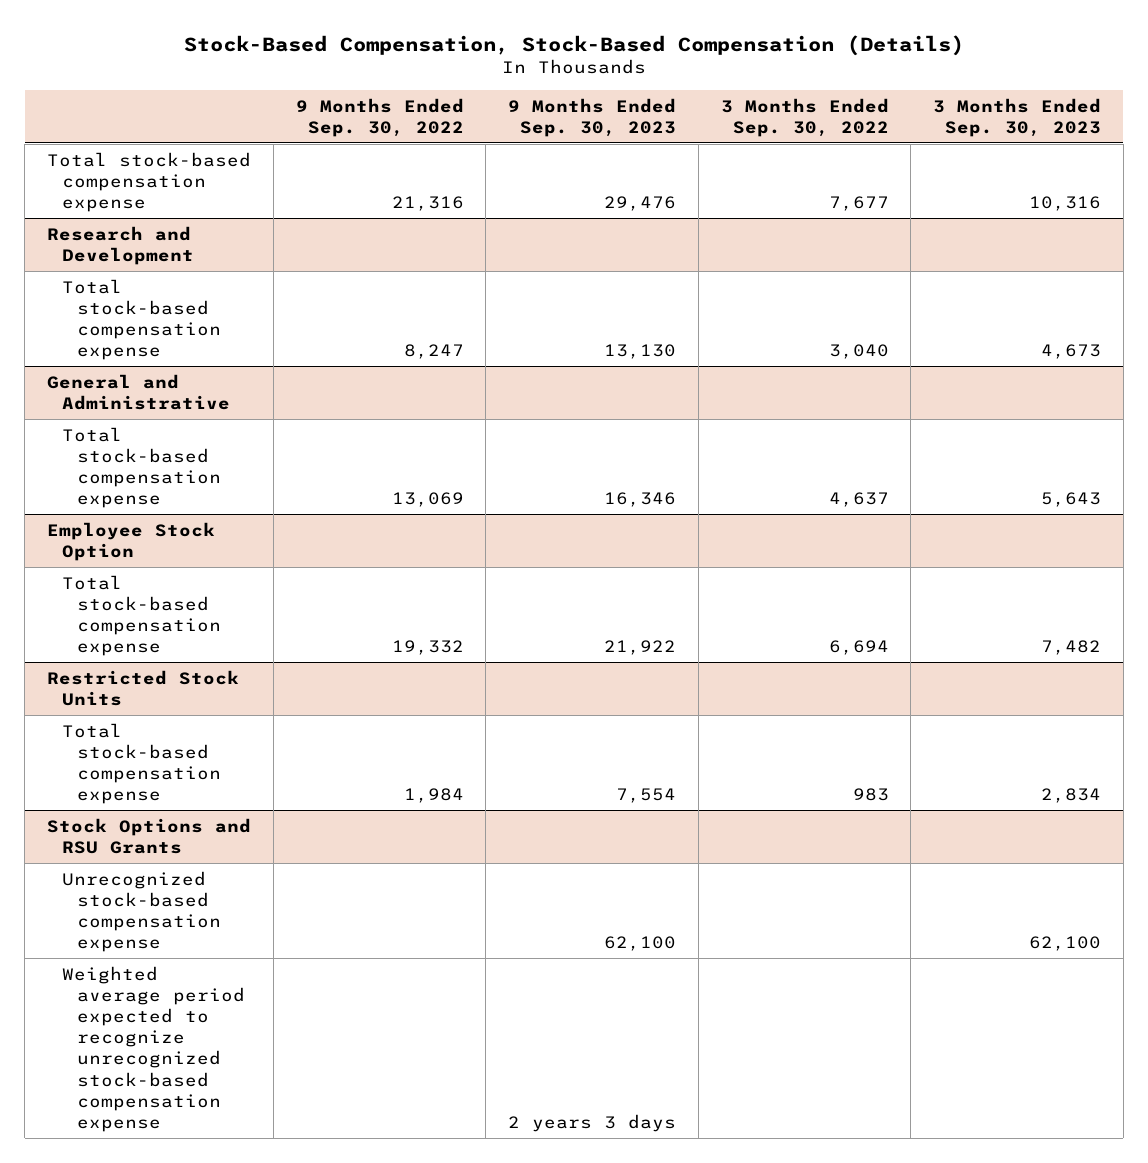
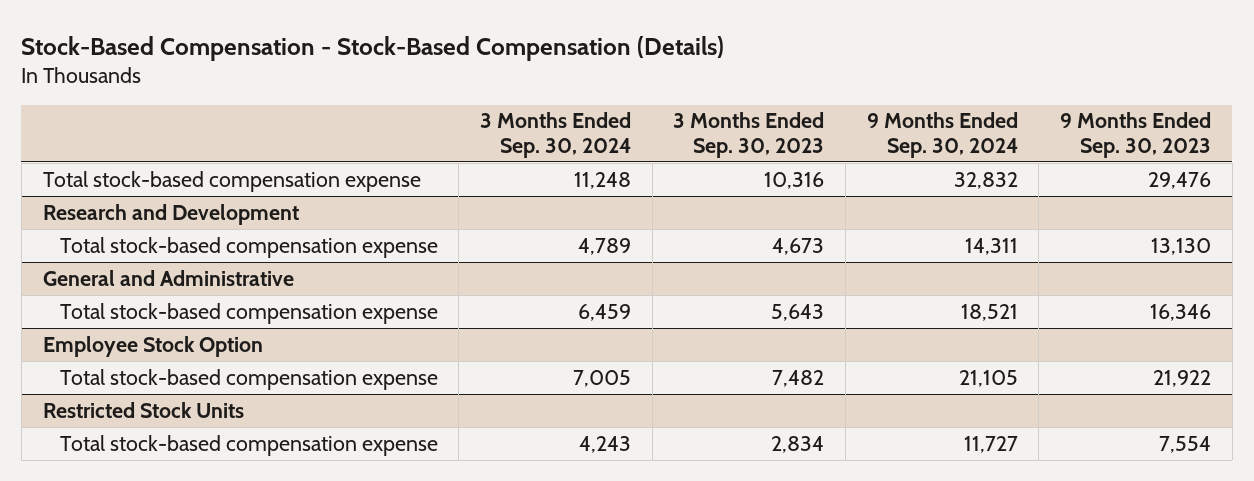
[184,34,965,56] Stock-Based Compensation, Stock-Based Compensation (Details) -> [21,35,725,61] Stock-Based Compensation - Stock-Based Compensation (Details)
[295,97,464,137] 9 Months Ended Sep. 30, 2022 -> none
[720,97,889,137] 3 Months Ended Sep. 30, 2022 -> none
none -> [480,112,632,159] 3 Months Ended Sep. 30, 2024
none -> [866,112,1018,159] 9 Months Ended Sep. 30, 2024
[47,817,252,854] Stock Options and RSU Grants -> none
[62,870,221,953] Unrecognized stock-based compensation expense -> none
[62,965,245,1132] Weighted average period expected to recognize unrecognized stock-based compensation expense -> none

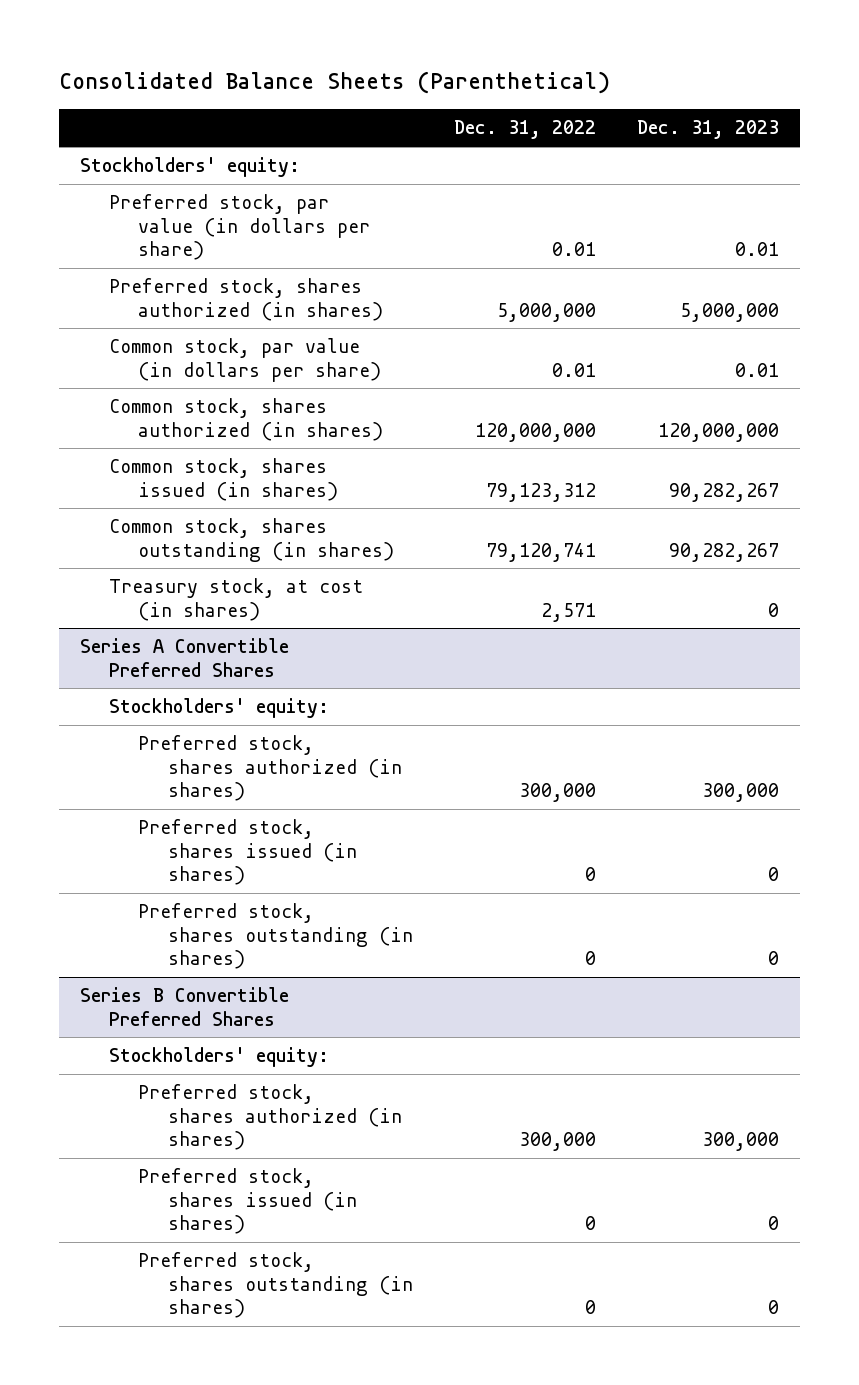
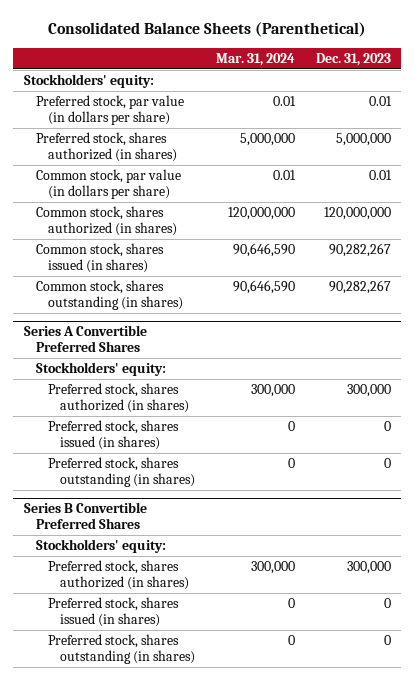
[453,120,596,140] Dec. 31, 2022 -> none
none -> [216,53,296,67] Mar. 31, 2024
[108,578,363,621] Treasury stock, at cost (in shares) -> none

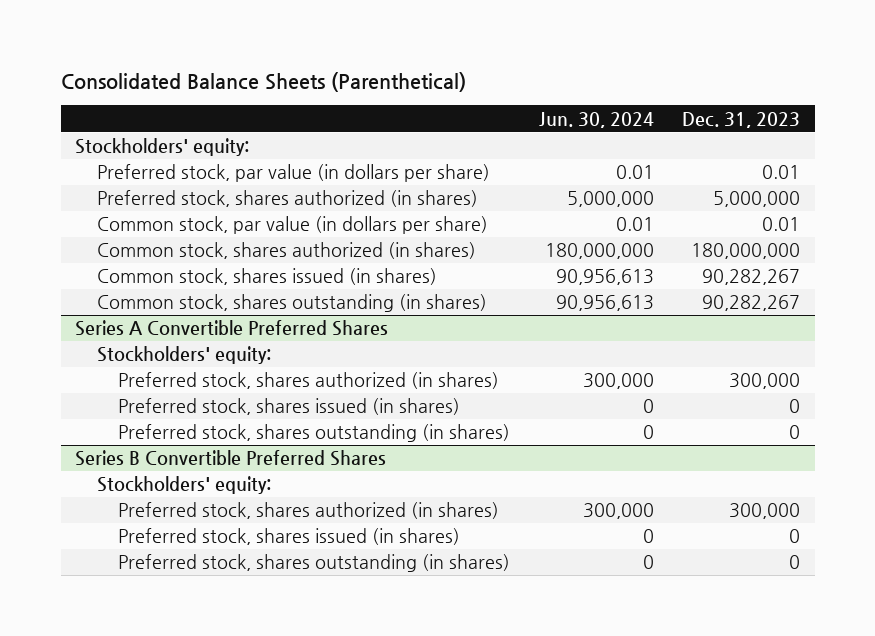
[216,53,296,67] Mar. 31, 2024 -> none
none -> [538,111,654,128] Jun. 30, 2024
[324,206,392,220] 120,000,000 -> [691,243,801,260] 180,000,000

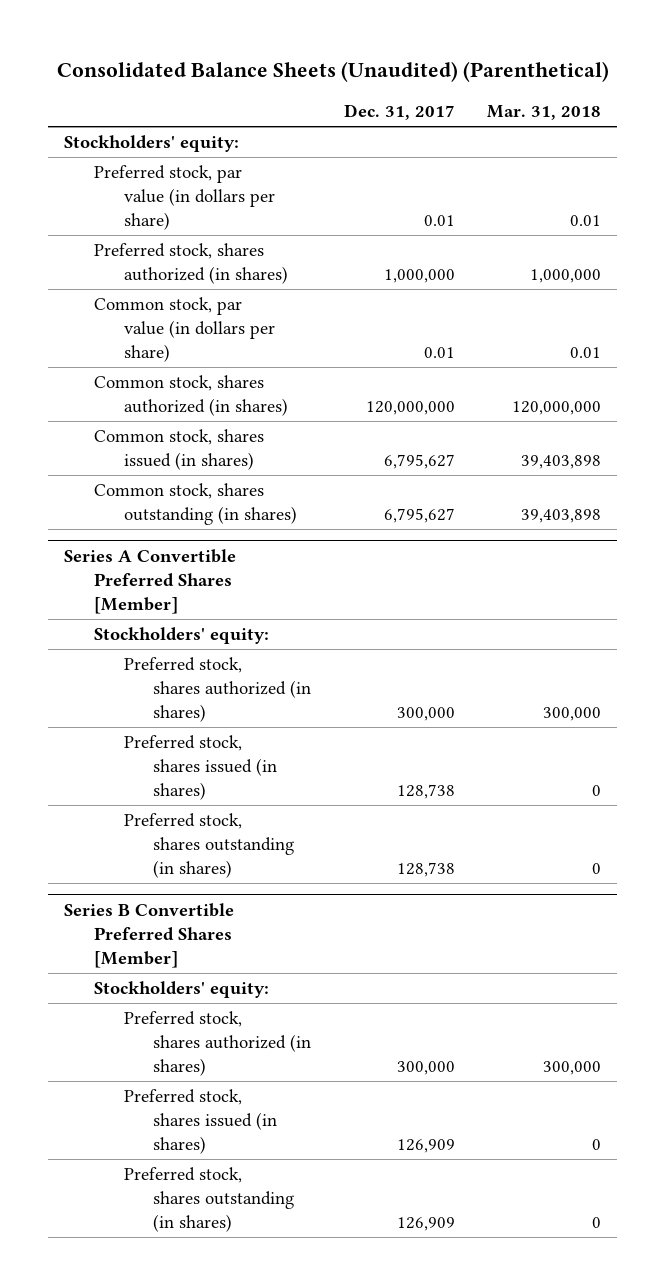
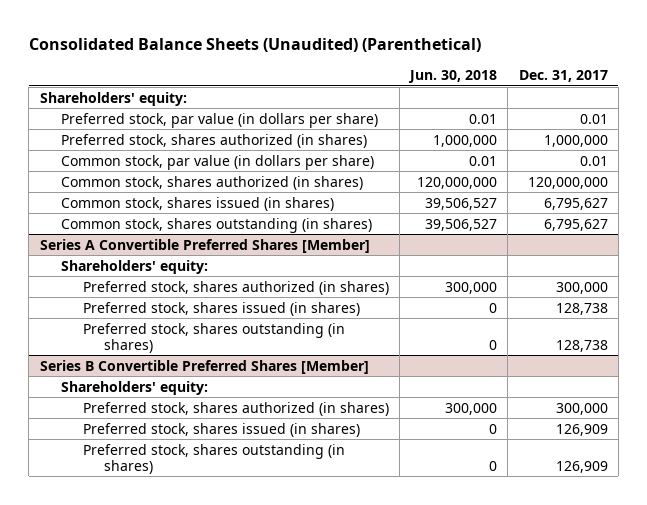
[486,105,601,121] Mar. 31, 2018 -> none
none -> [408,70,498,84] Jun. 30, 2018
[64,135,240,153] Stockholders' equity: -> [39,91,187,106] Shareholders' equity:
[94,627,270,645] Stockholders' equity: -> [61,259,209,274] Shareholders' equity:
[94,981,270,999] Stockholders' equity: -> [61,380,209,395] Shareholders' equity:

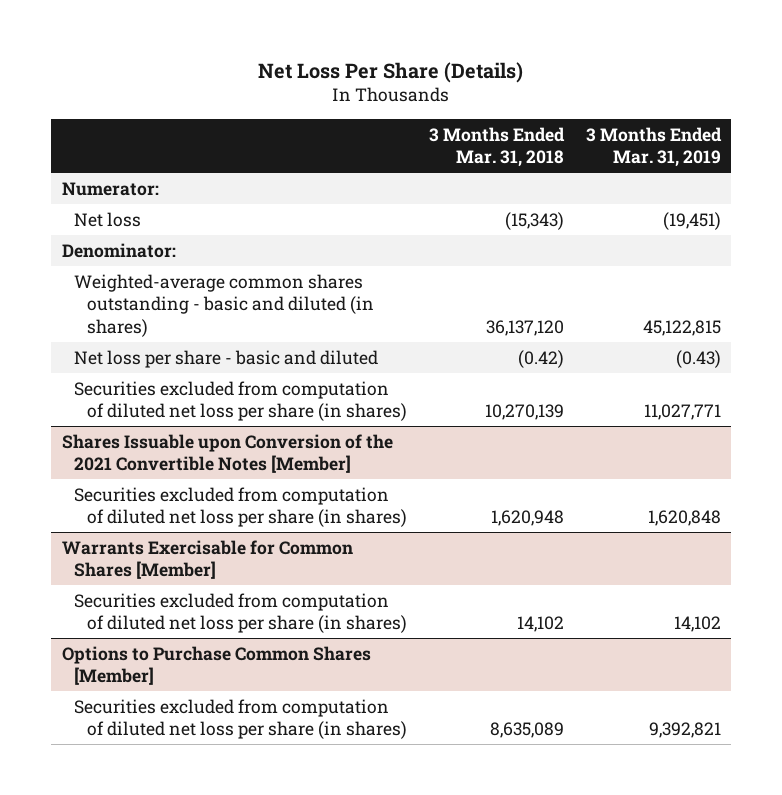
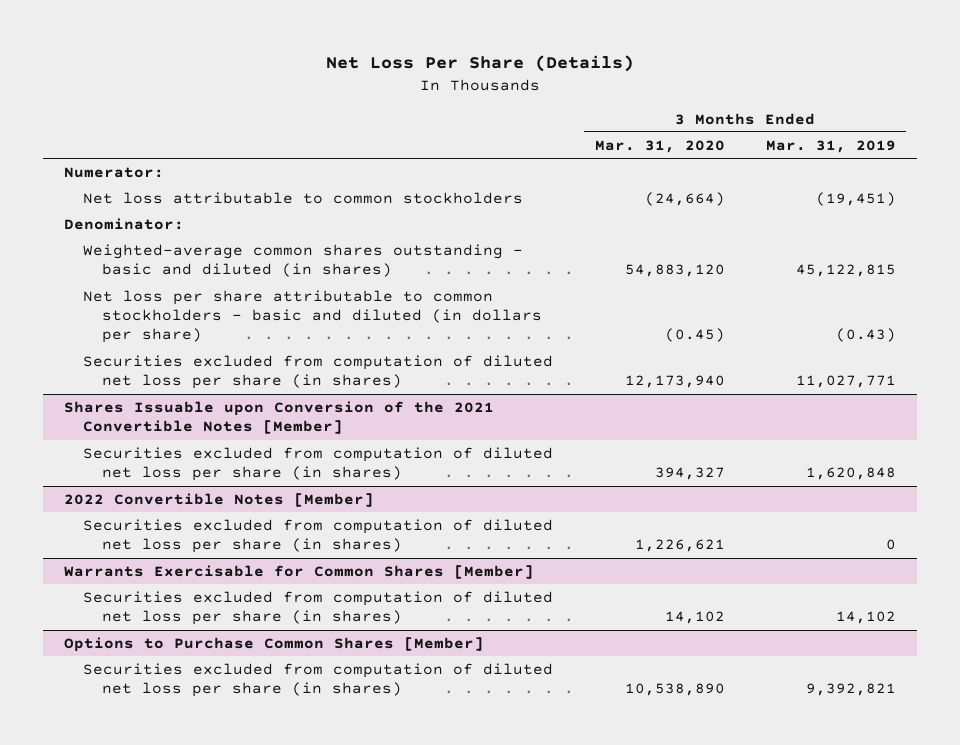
[428,126,565,167] 3 Months Ended Mar. 31, 2018 -> none
none -> [594,139,725,153] Mar. 31, 2020
[74,211,142,227] Net loss -> [83,191,524,204] Net loss attributable to common stockholders
[74,349,379,368] Net loss per share - basic and diluted -> [83,289,542,344] Net loss per share attributable to common stockholders - basic and diluted (in dollars per share)
none -> [64,492,375,507] 2022 Convertible Notes [Member]
none -> [83,518,554,554] Securities excluded from computation of diluted net loss per share (in shares)

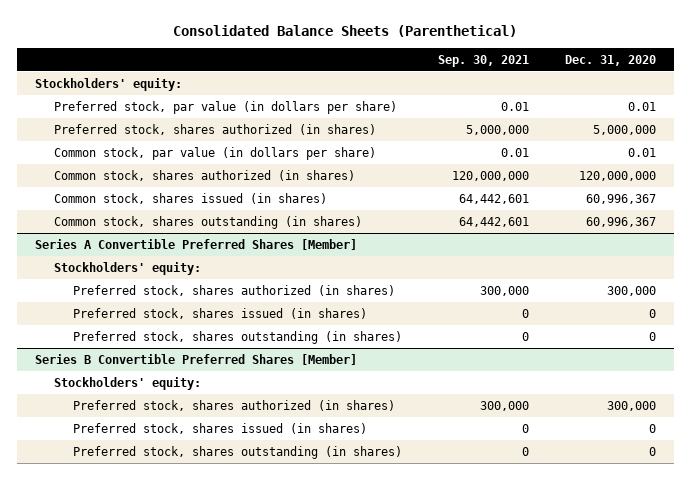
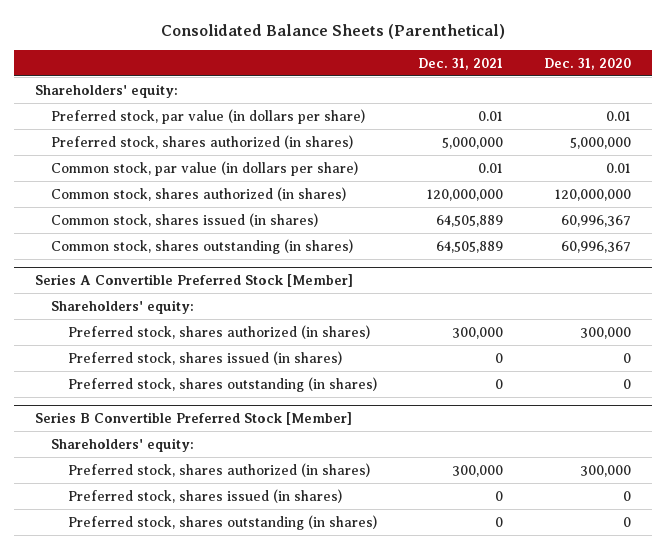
[438,54,530,67] Sep. 30, 2021 -> none
none -> [418,58,504,71] Dec. 31, 2021
[34,77,182,91] Stockholders' equity: -> [34,83,178,98] Shareholders' equity:
[34,238,357,250] Series A Convertible Preferred Shares [Member] -> [34,274,353,288] Series A Convertible Preferred Stock [Member]
[53,261,201,275] Stockholders' equity: -> [51,299,195,314] Shareholders' equity:
[34,353,357,365] Series B Convertible Preferred Shares [Member] -> [34,412,352,426] Series B Convertible Preferred Stock [Member]
[53,376,201,390] Stockholders' equity: -> [51,437,195,452] Shareholders' equity:

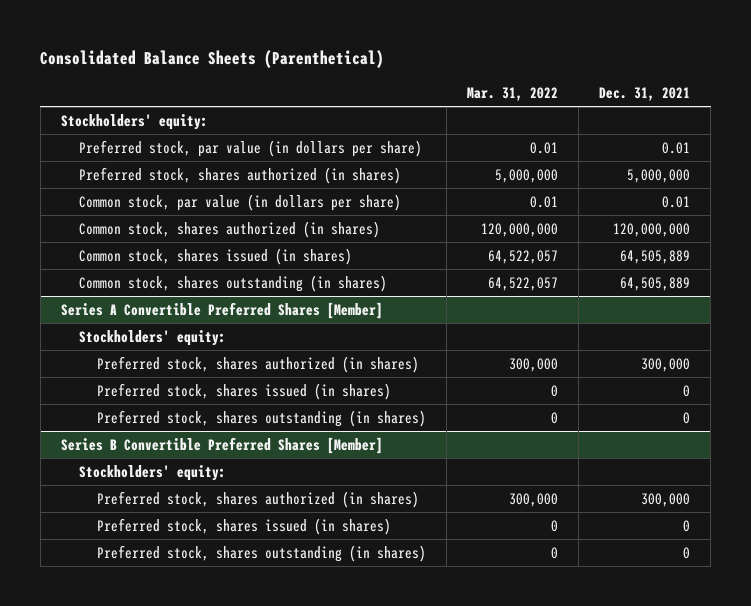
[544,58,632,71] Dec. 31, 2020 -> none
none -> [467,86,559,101] Mar. 31, 2022
[34,83,178,98] Shareholders' equity: -> [60,113,208,130] Stockholders' equity:
[34,274,353,288] Series A Convertible Preferred Stock [Member] -> [60,301,383,319] Series A Convertible Preferred Shares [Member]
[51,299,195,314] Shareholders' equity: -> [78,329,226,346] Stockholders' equity:
[34,412,352,426] Series B Convertible Preferred Stock [Member] -> [60,436,383,454] Series B Convertible Preferred Shares [Member]
[51,437,195,452] Shareholders' equity: -> [78,464,226,481] Stockholders' equity:

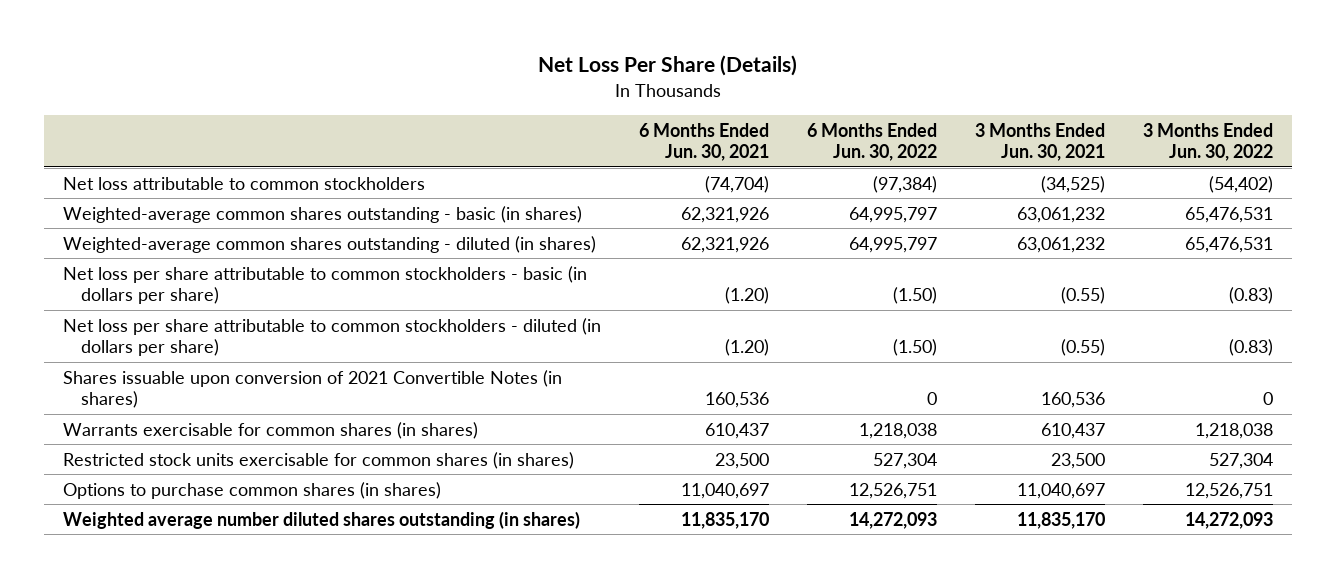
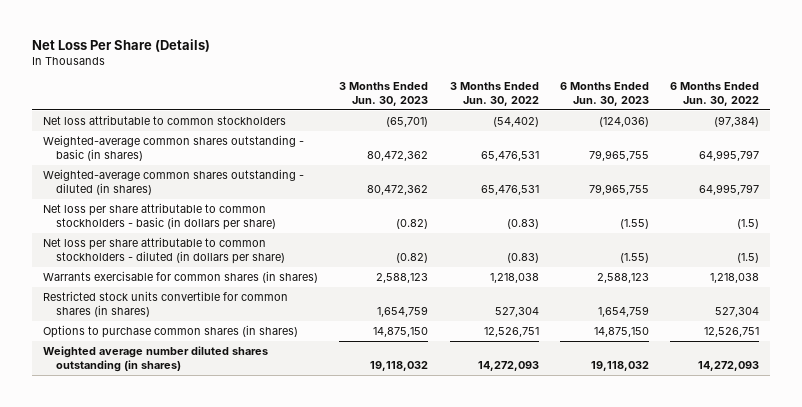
[638,122,769,161] 6 Months Ended Jun. 30, 2021 -> none
[974,122,1105,161] 3 Months Ended Jun. 30, 2021 -> none
none -> [339,82,429,106] 3 Months Ended Jun. 30, 2023
none -> [560,82,650,106] 6 Months Ended Jun. 30, 2023
[62,369,562,408] Shares issuable upon conversion of 2021 Convertible Notes (in shares) -> none
[892,286,937,304] (1.50) -> [737,218,760,229] (1.5)
[892,338,937,356] (1.50) -> [737,252,760,263] (1.5)
[62,451,574,469] Restricted stock units exercisable for common shares (in shares) -> [42,291,288,317] Restricted stock units convertible for common shares (in shares)

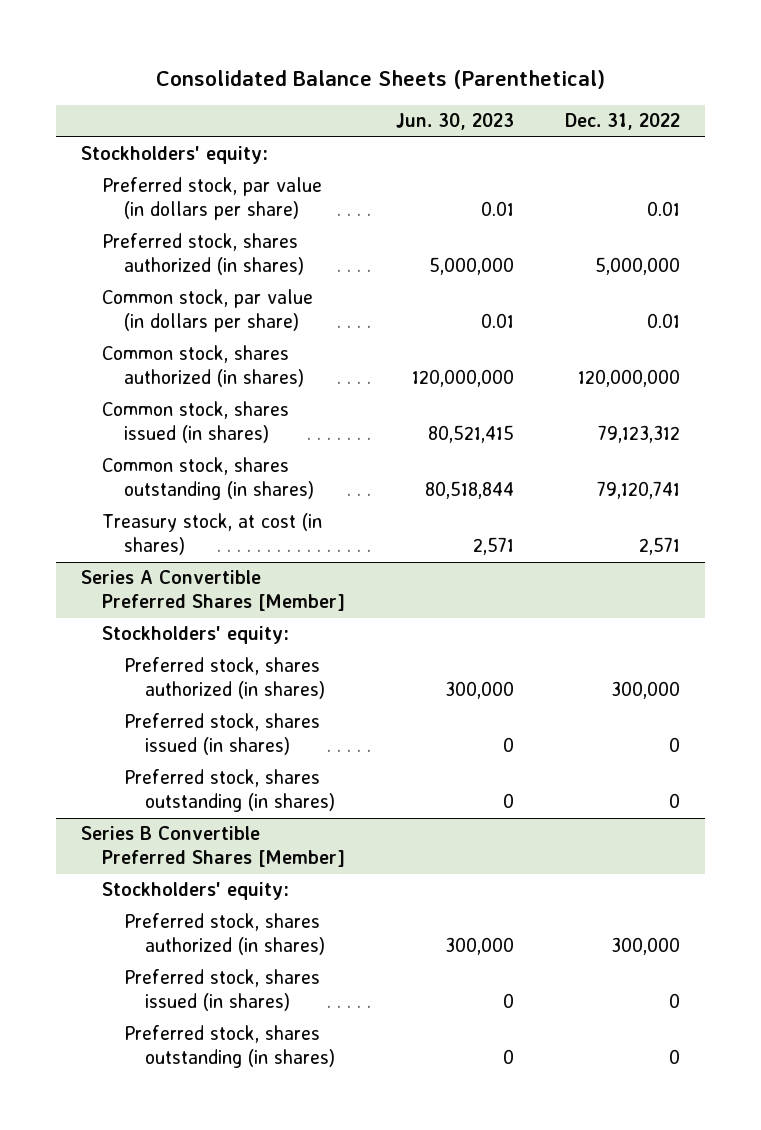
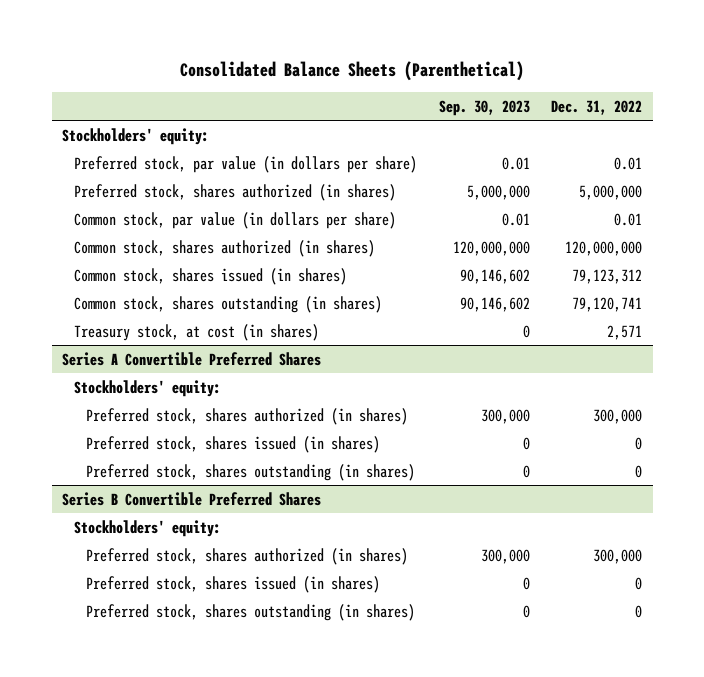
[396,113,515,131] Jun. 30, 2023 -> none
none -> [438,99,530,116] Sep. 30, 2023
[81,570,346,612] Series A Convertible Preferred Shares [Member] -> [62,351,322,366] Series A Convertible Preferred Shares
[81,826,346,868] Series B Convertible Preferred Shares [Member] -> [62,491,322,506] Series B Convertible Preferred Shares

